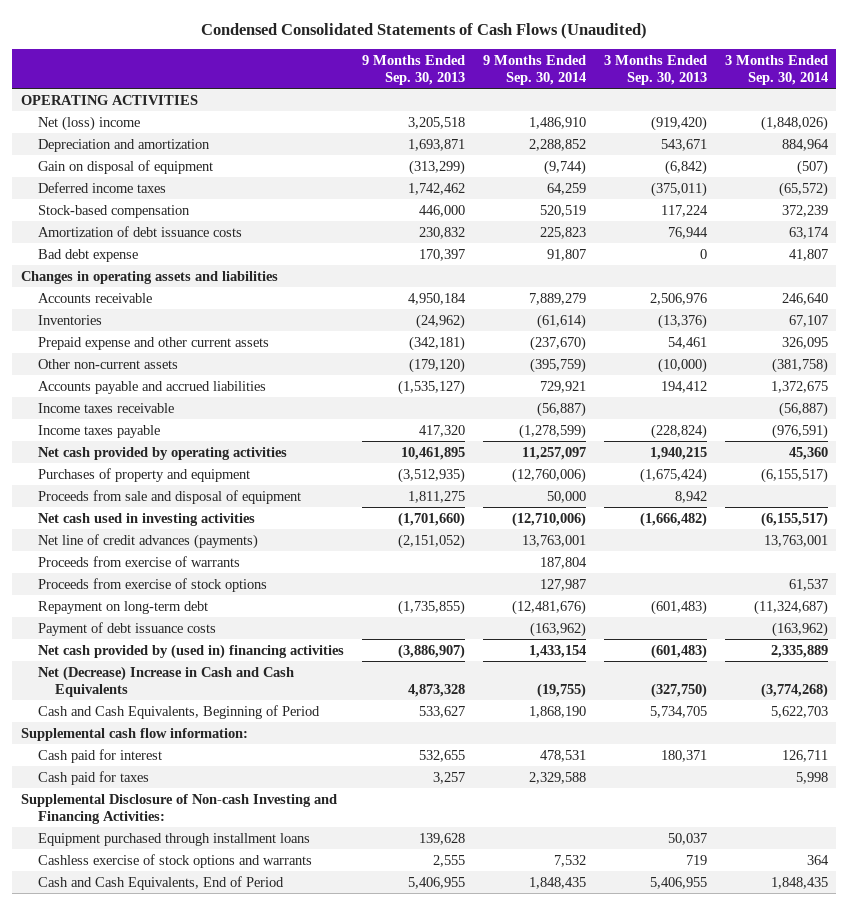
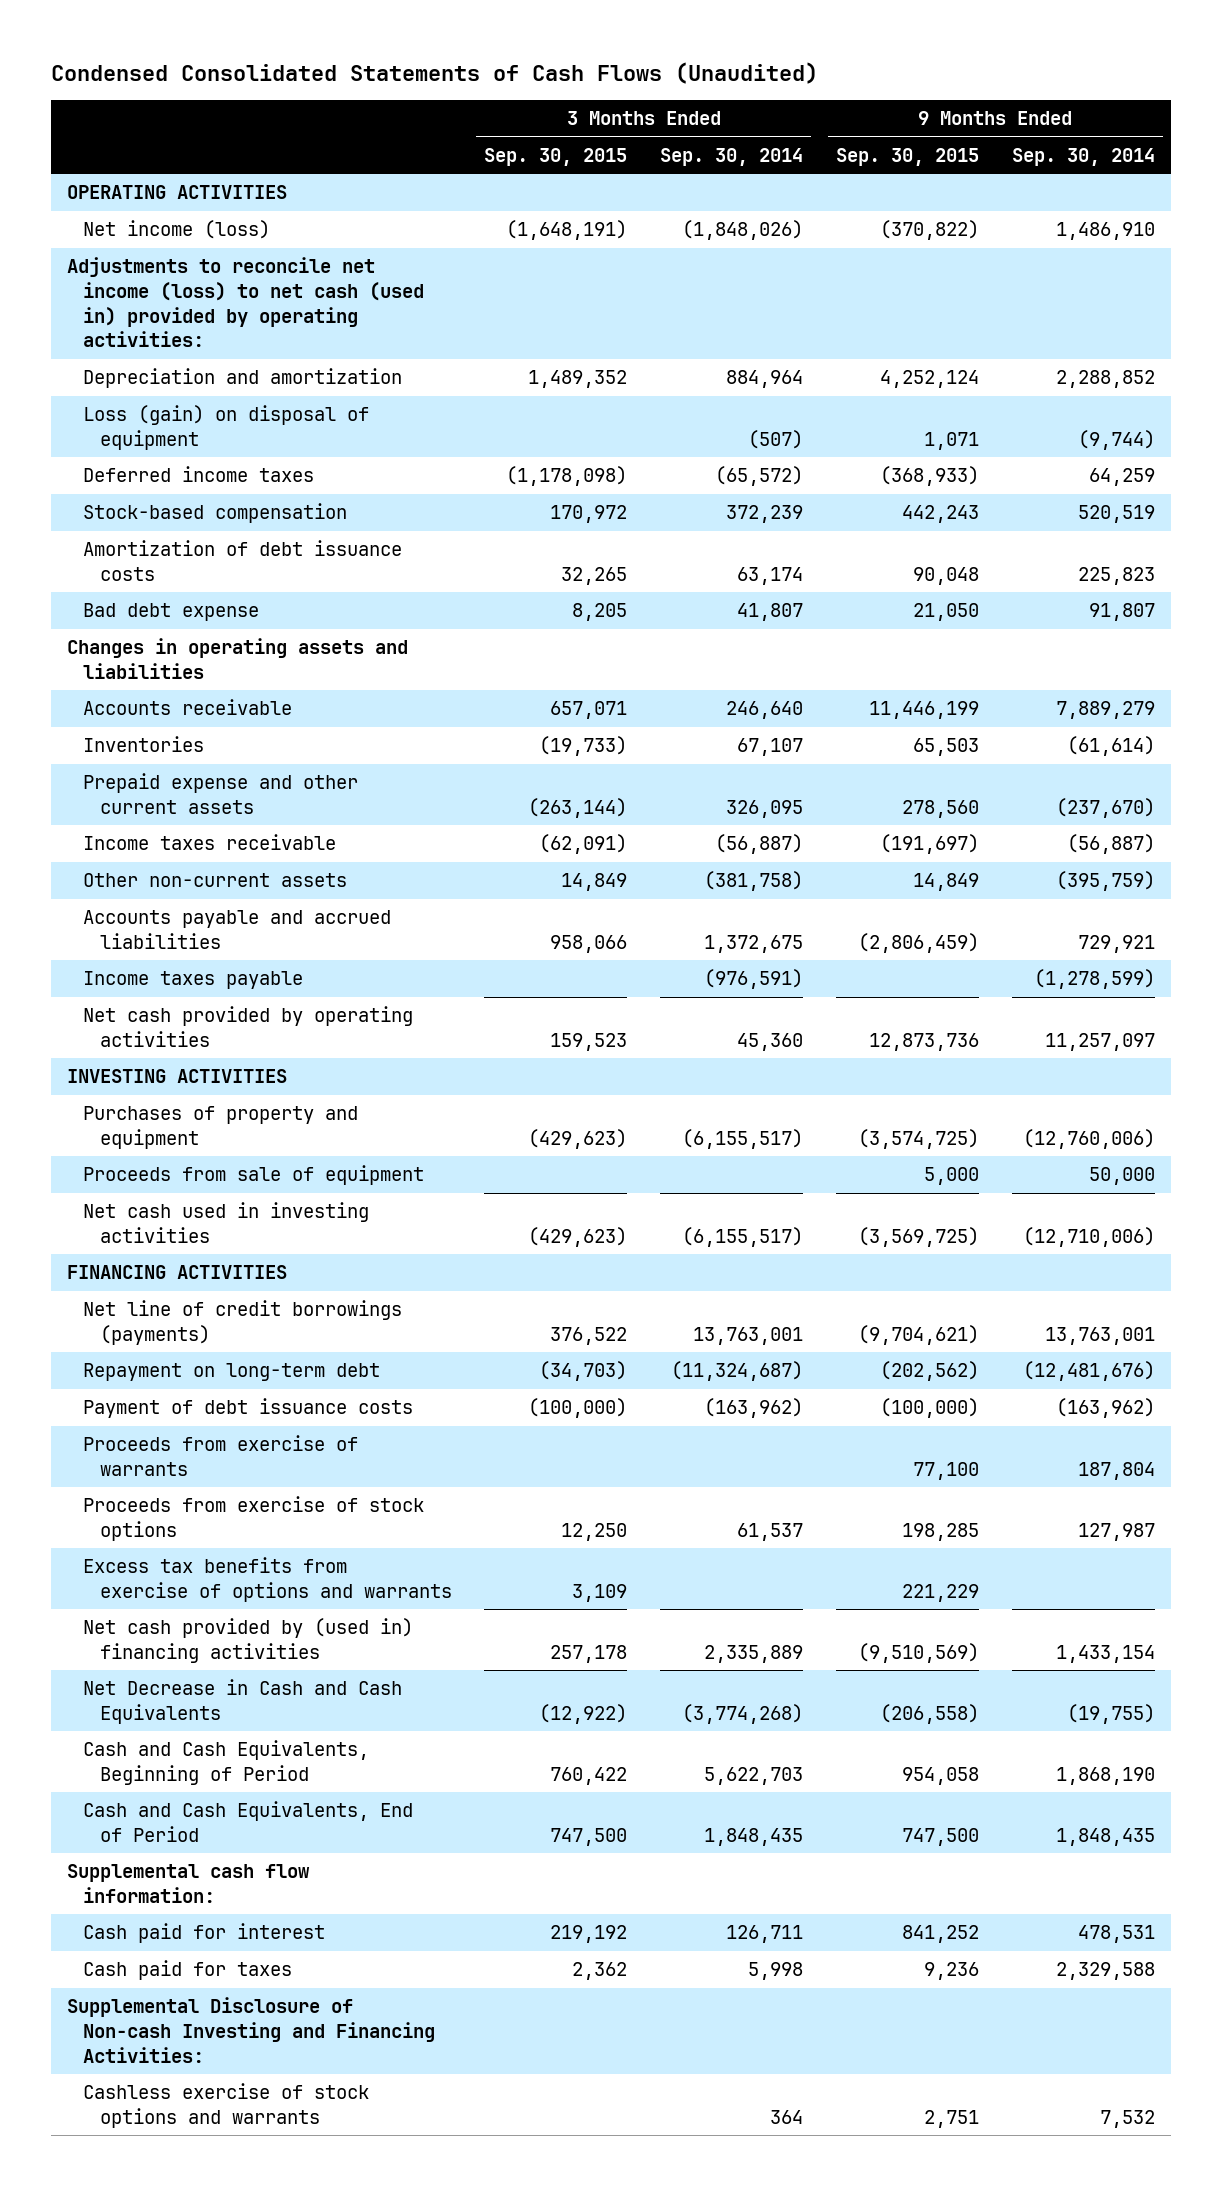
[361,54,465,85] 9 Months Ended Sep. 30, 2013 -> none
[603,54,707,85] 3 Months Ended Sep. 30, 2013 -> none
none -> [484,147,628,166] Sep. 30, 2015
none -> [835,147,979,166] Sep. 30, 2015
[38,115,141,131] Net (loss) income -> [83,220,271,240] Net income (loss)
none -> [67,257,425,348] Adjustments to reconcile net income (loss) to net cash (used in) provided by operating activities:
[38,159,214,174] Gain on disposal of equipment -> [83,405,370,450] Loss (gain) on disposal of equipment
[38,402,175,413] Income taxes receivable -> [83,834,337,851] Income taxes receivable
none -> [67,1069,288,1084] INVESTING ACTIVITIES
[38,489,302,504] Proceeds from sale and disposal of equipment -> [83,1165,425,1186] Proceeds from sale of equipment
none -> [67,1265,288,1280] FINANCING ACTIVITIES
[38,533,259,549] Net line of credit advances (payments) -> [83,1300,403,1345] Net line of credit borrowings (payments)
[38,555,241,567] Proceeds from exercise of warrants -> [83,1435,359,1476] Proceeds from exercise of warrants
[38,577,268,592] Proceeds from exercise of stock options -> [83,1496,425,1541] Proceeds from exercise of stock options
none -> [83,1557,452,1602] Excess tax benefits from exercise of options and warrants
[38,665,295,697] Net (Decrease) Increase in Cash and Cash Equivalents -> [83,1679,403,1724] Net Decrease in Cash and Cash Equivalents
[38,875,285,890] Cash and Cash Equivalents, End of Period -> [83,1801,414,1842] Cash and Cash Equivalents, End of Period
[38,832,311,846] Equipment purchased through installment loans -> none

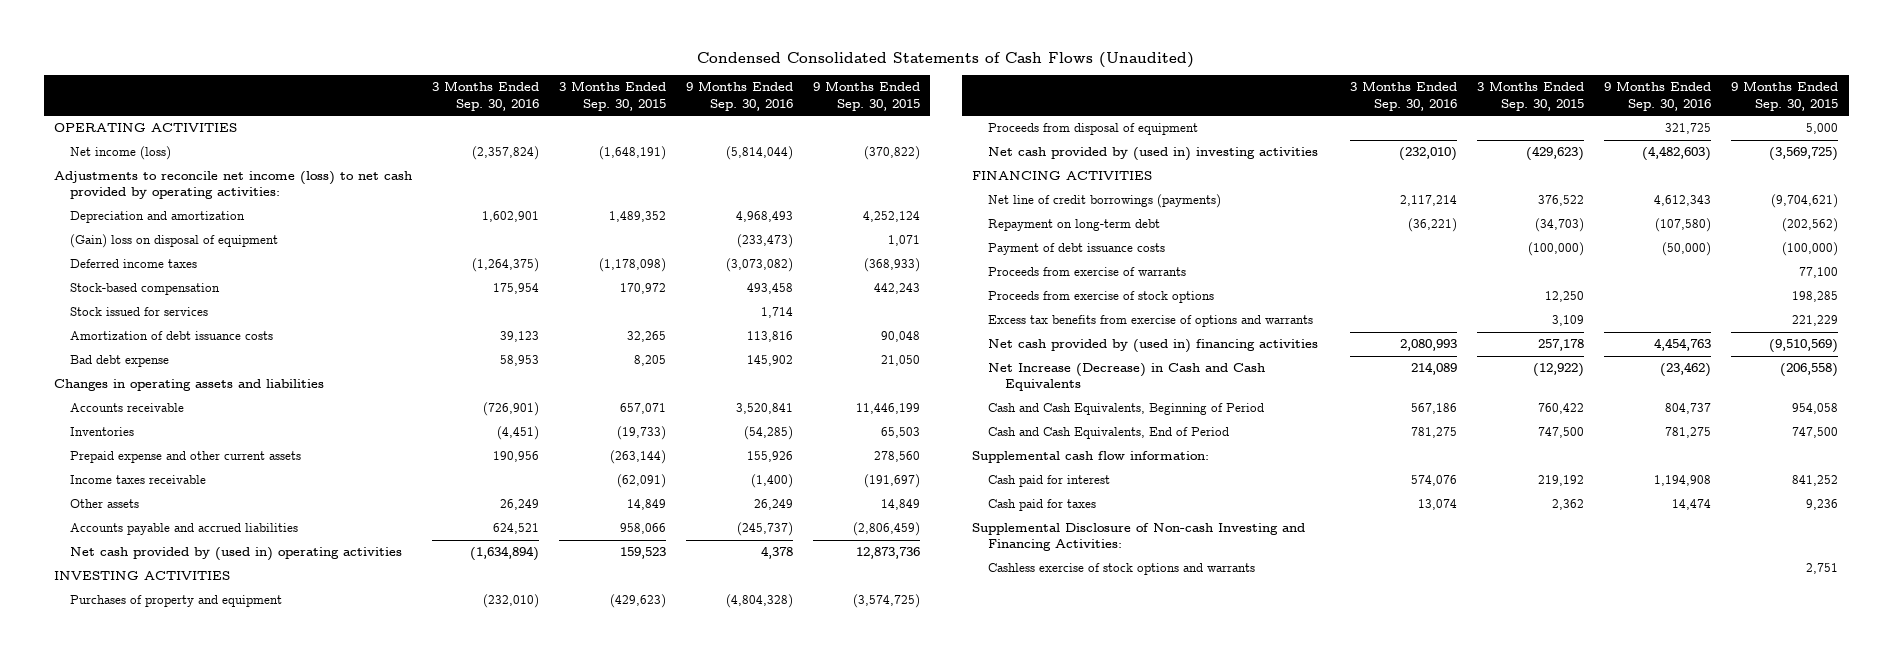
[660,147,804,166] Sep. 30, 2014 -> none
[1011,147,1155,166] Sep. 30, 2014 -> none
none -> [431,81,539,111] 3 Months Ended Sep. 30, 2016
none -> [686,81,794,111] 9 Months Ended Sep. 30, 2016
[67,257,425,348] Adjustments to reconcile net income (loss) to net cash (used in) provided by operating activities: -> [53,171,412,200] Adjustments to reconcile net income (loss) to net cash provided by operating activities:
[83,405,370,450] Loss (gain) on disposal of equipment -> [70,234,279,249] (Gain) loss on disposal of equipment
none -> [70,307,209,317] Stock issued for services
[83,873,348,888] Other non-current assets -> [70,499,140,509] Other assets
[83,971,304,990] Income taxes payable -> none
[83,1006,414,1047] Net cash provided by operating activities -> [70,547,403,562] Net cash provided by (used in) operating activities
[83,1165,425,1186] Proceeds from sale of equipment -> [988,123,1199,136] Proceeds from disposal of equipment
[83,1202,370,1243] Net cash used in investing activities -> [988,147,1319,162] Net cash provided by (used in) investing activities
[83,1679,403,1724] Net Decrease in Cash and Cash Equivalents -> [988,363,1266,392] Net Increase (Decrease) in Cash and Cash Equivalents

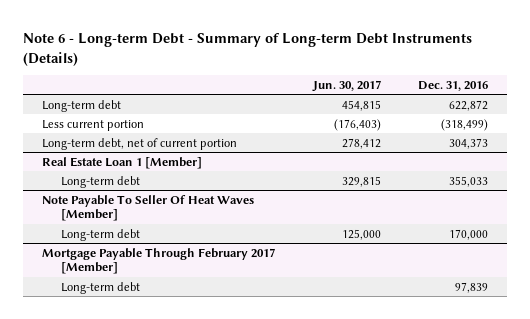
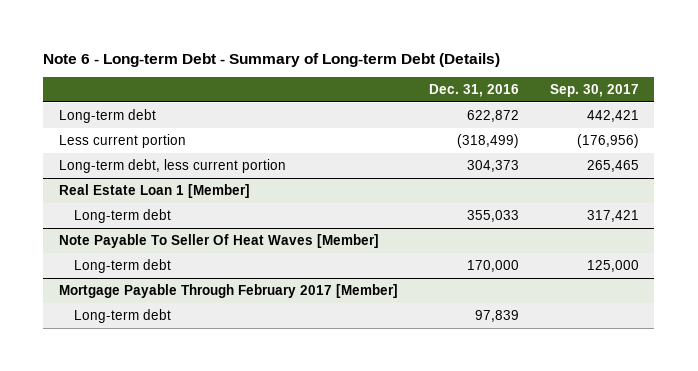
[23,32,473,66] Note 6 - Long-term Debt - Summary of Long-term Debt Instruments (Details) -> [43,52,501,67] Note 6 - Long-term Debt - Summary of Long-term Debt (Details)
[311,80,381,93] Jun. 30, 2017 -> none
none -> [549,84,639,98] Sep. 30, 2017
[42,137,238,150] Long-term debt, net of current portion -> [58,158,286,173] Long-term debt, less current portion

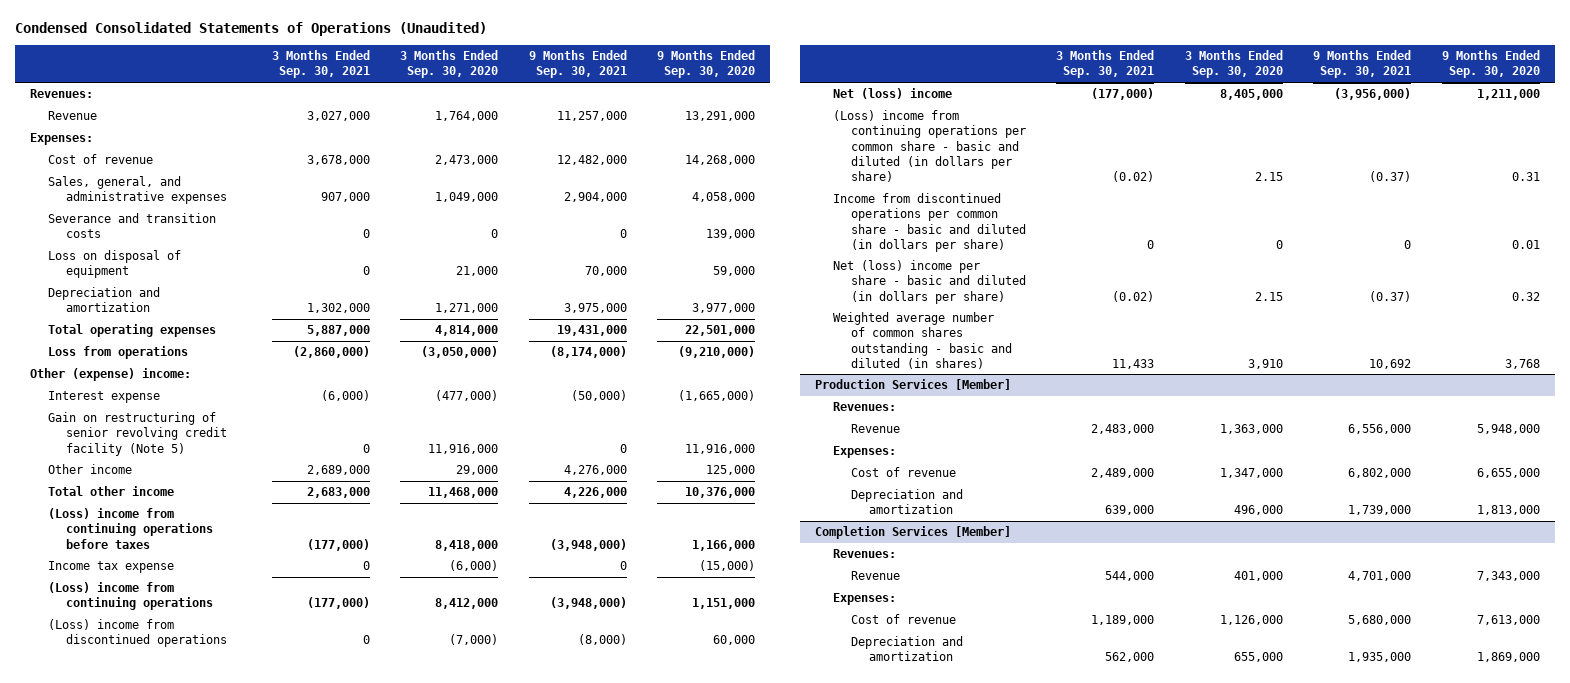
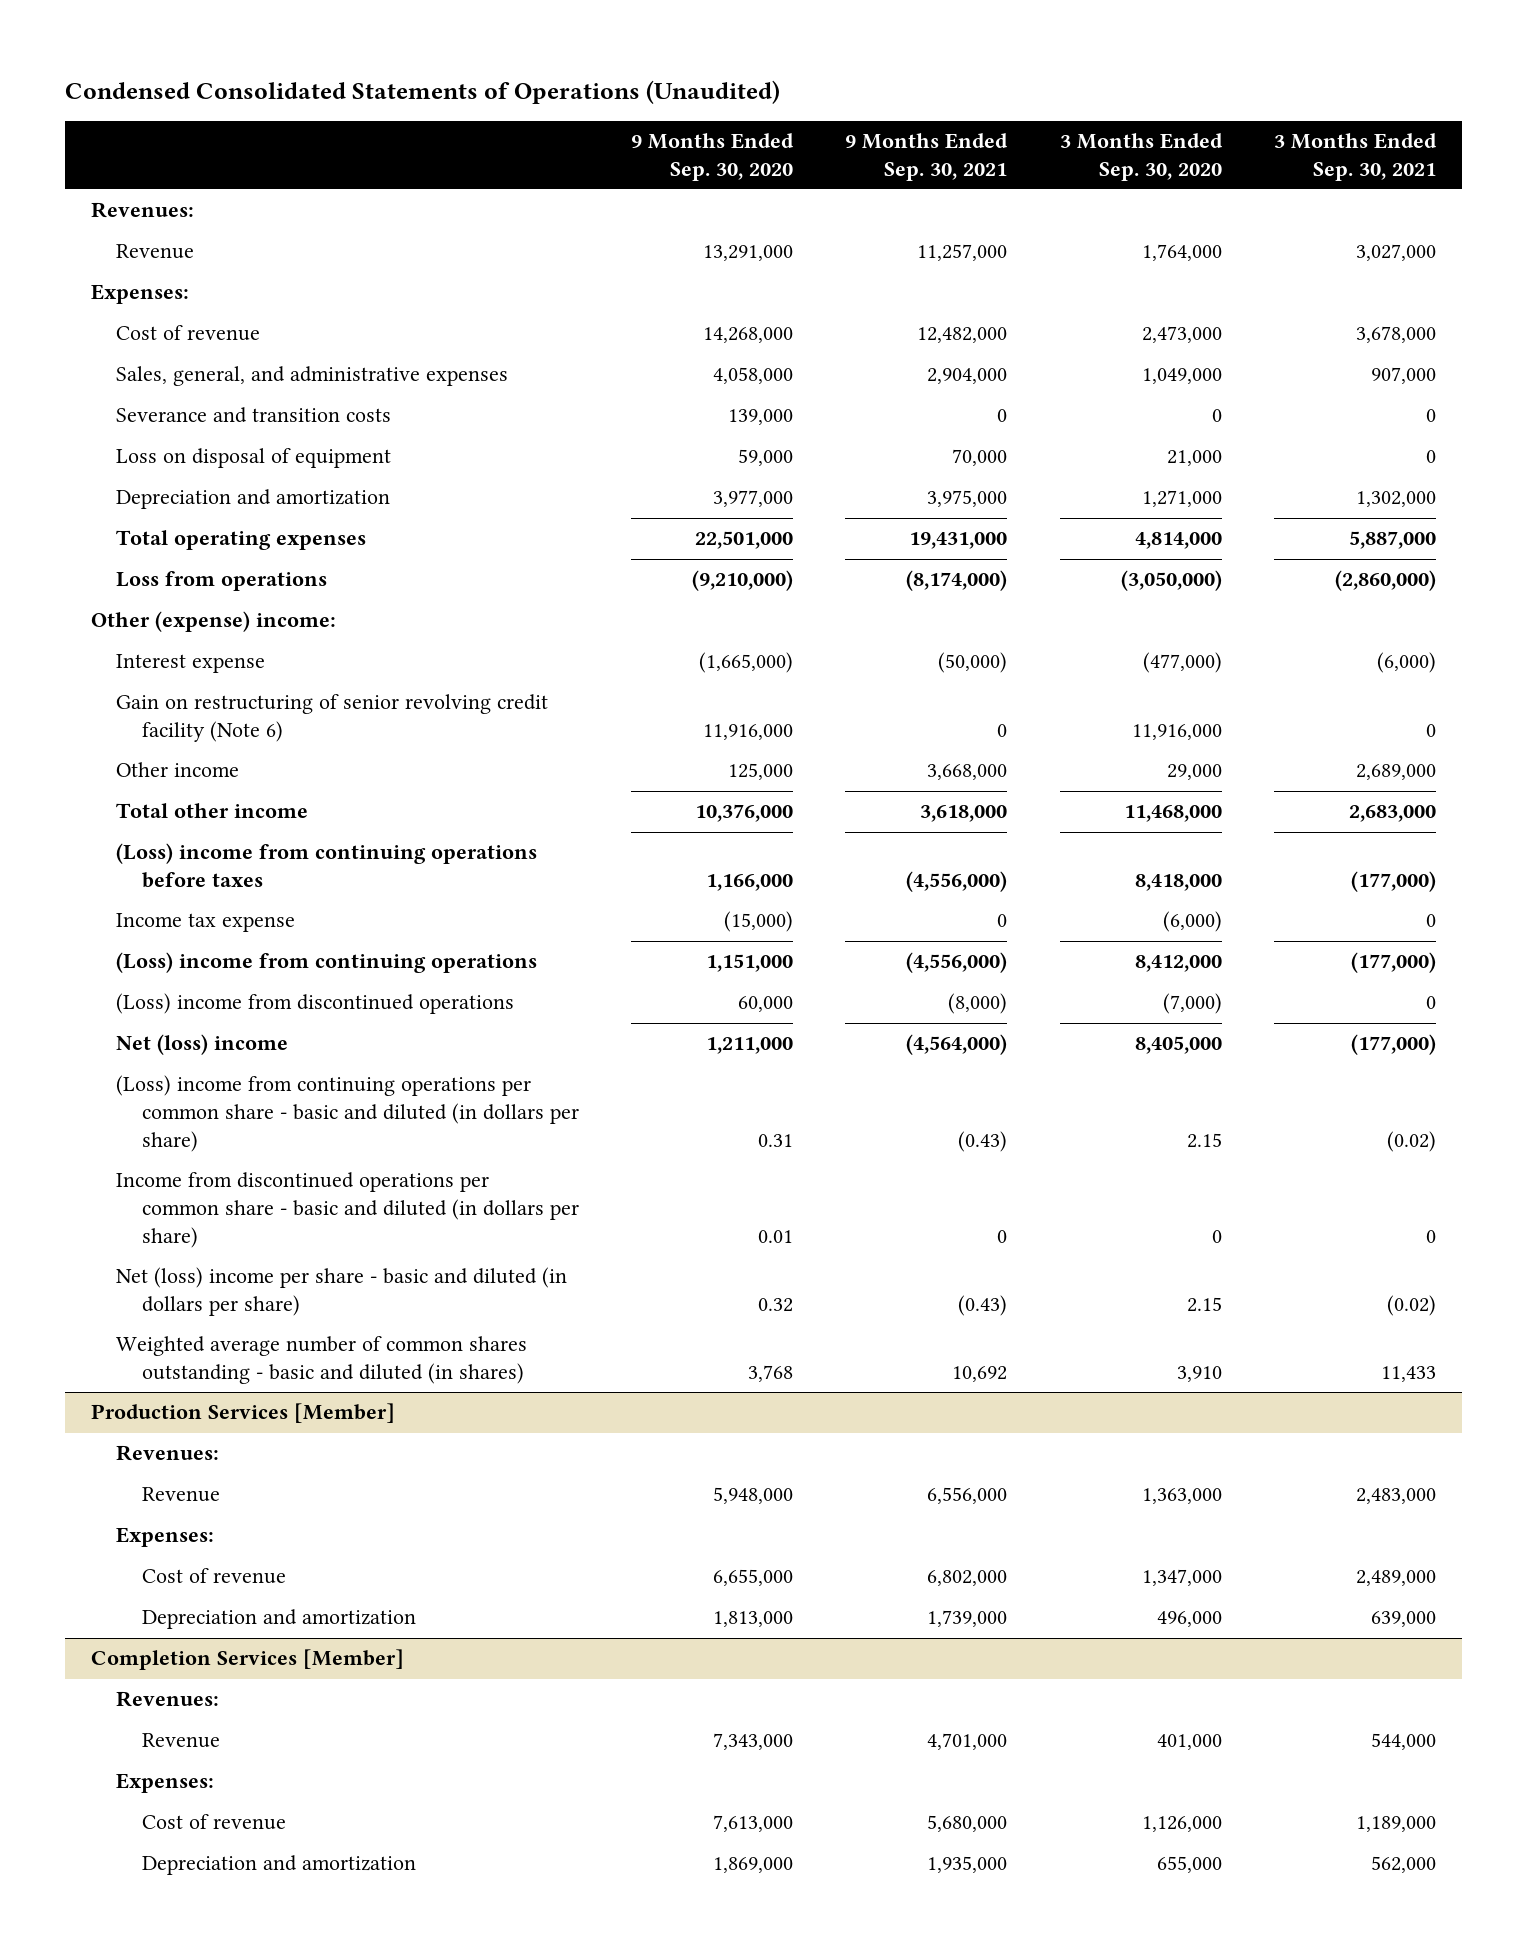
[48,412,228,456] Gain on restructuring of senior revolving credit facility (Note 5) -> [116,694,549,743] Gain on restructuring of senior revolving credit facility (Note 6)
[563,465,627,476] 4,276,000 -> [927,764,1008,781] 3,668,000
[563,487,627,499] 4,226,000 -> [920,805,1008,823] 3,618,000
[549,538,627,551] (3,948,000) -> [906,871,1008,893] (4,556,000)
[549,597,627,610] (3,948,000) -> [906,952,1008,974] (4,556,000)
[1334,88,1412,101] (3,956,000) -> [906,1034,1008,1056] (4,564,000)
[1369,170,1412,182] (0.37) -> [958,1130,1008,1152] (0.43)
[1369,290,1412,302] (0.37) -> [958,1295,1008,1317] (0.43)

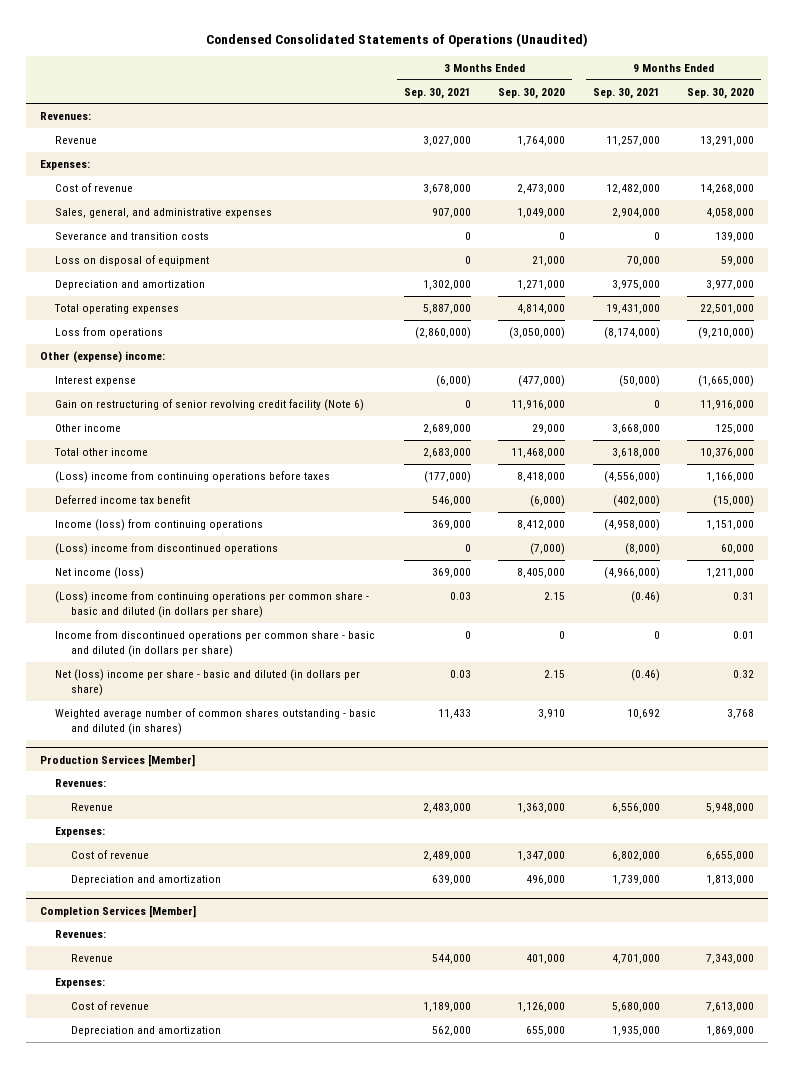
[116,913,296,933] Income tax expense -> none
none -> [55,495,191,505] Deferred income tax benefit
[116,952,538,974] (Loss) income from continuing operations -> [55,519,264,532] Income (loss) from continuing operations
[906,952,1008,974] (4,556,000) -> [603,519,660,532] (4,958,000)
[1350,952,1436,974] (177,000) -> [431,520,471,531] 369,000
[116,1034,289,1056] Net (loss) income -> [55,567,145,580] Net income (loss)
[906,1034,1008,1056] (4,564,000) -> [603,567,660,580] (4,966,000)
[1350,1034,1436,1056] (177,000) -> [431,568,471,579] 369,000
[958,1130,1008,1152] (0.43) -> [630,591,660,604] (0.46)
[1386,1130,1436,1152] (0.02) -> [449,592,471,601] 0.03
[958,1295,1008,1317] (0.43) -> [630,669,660,682] (0.46)
[1386,1295,1436,1317] (0.02) -> [449,670,471,679] 0.03

